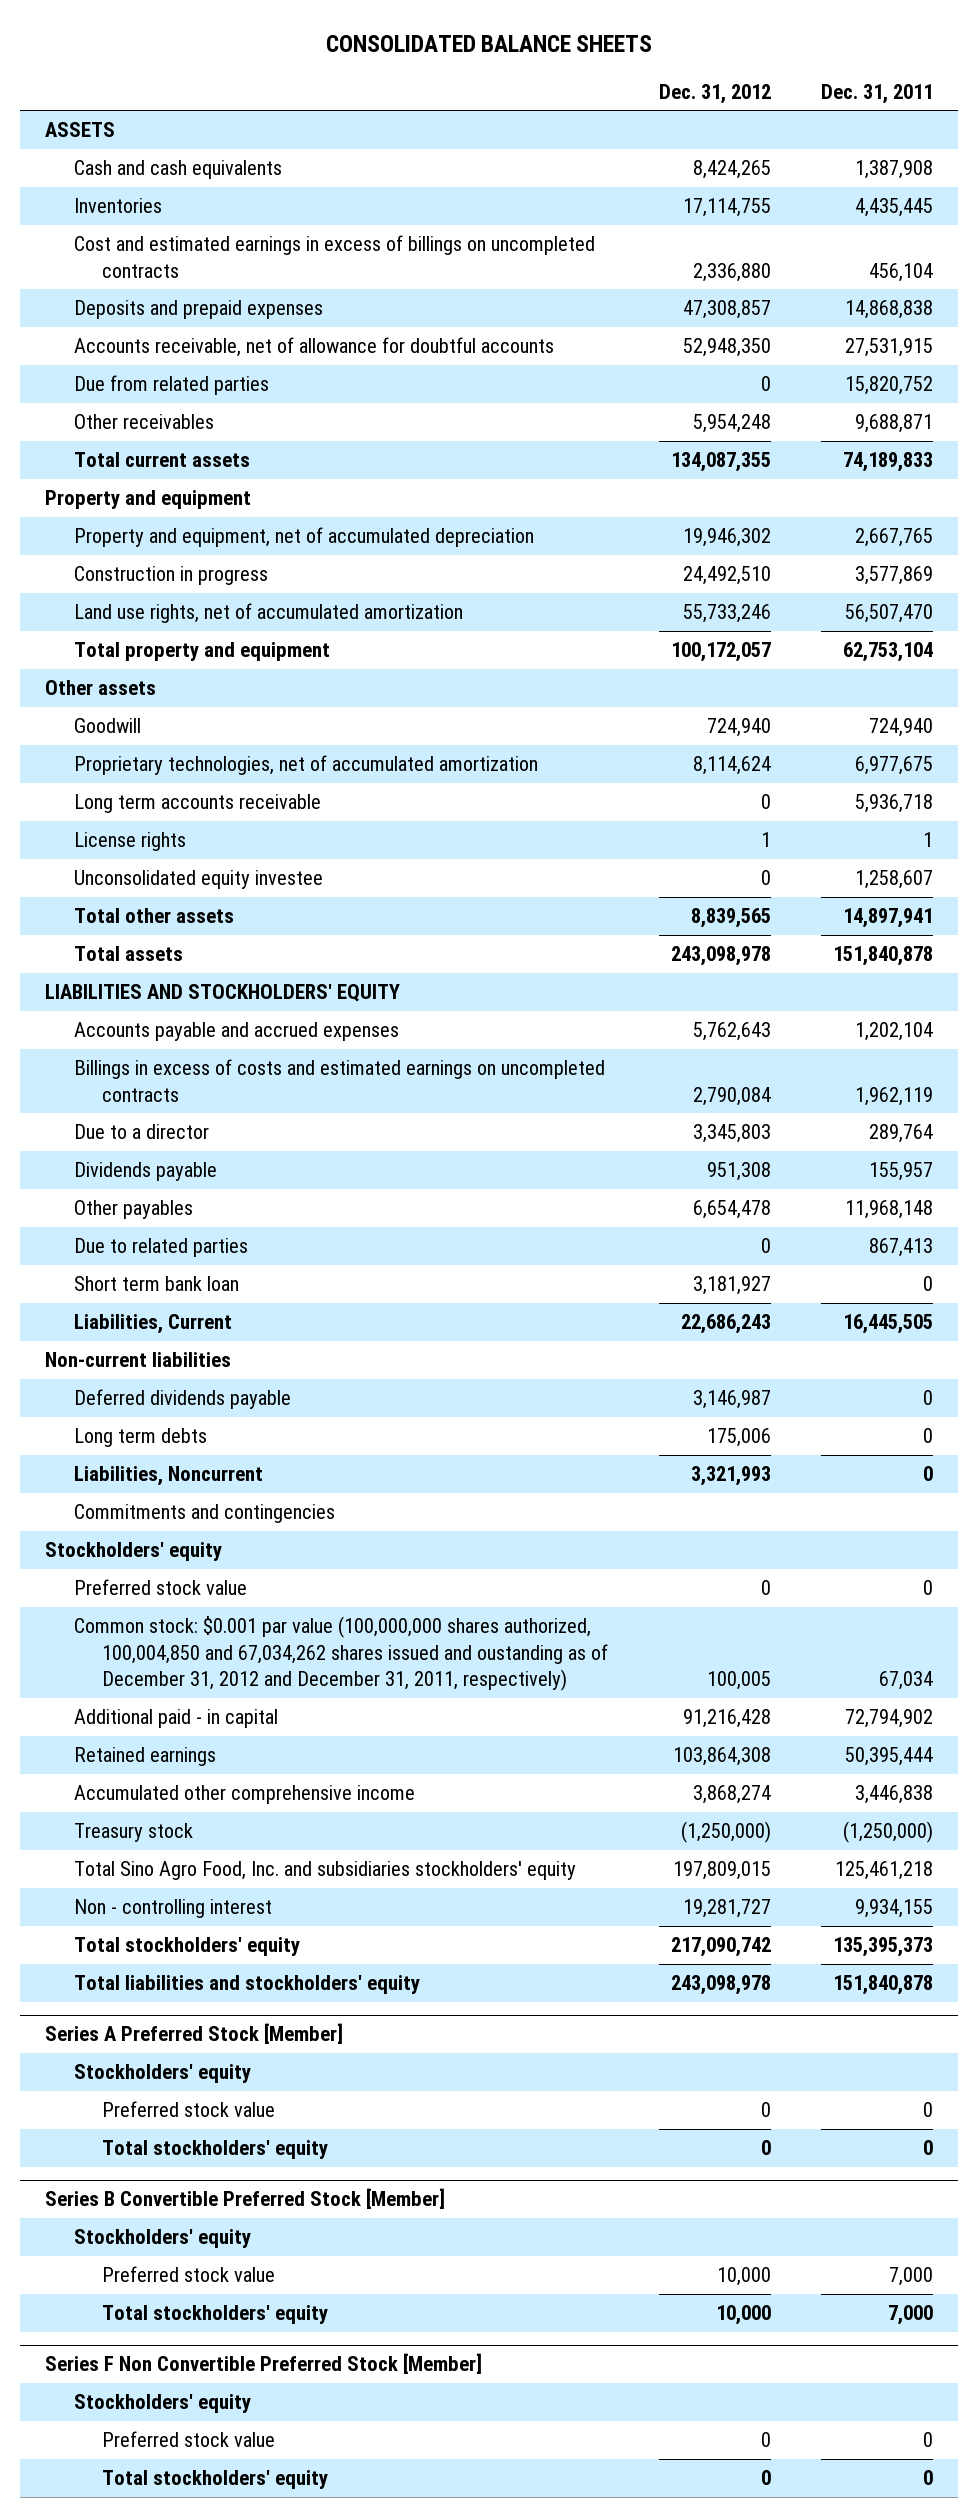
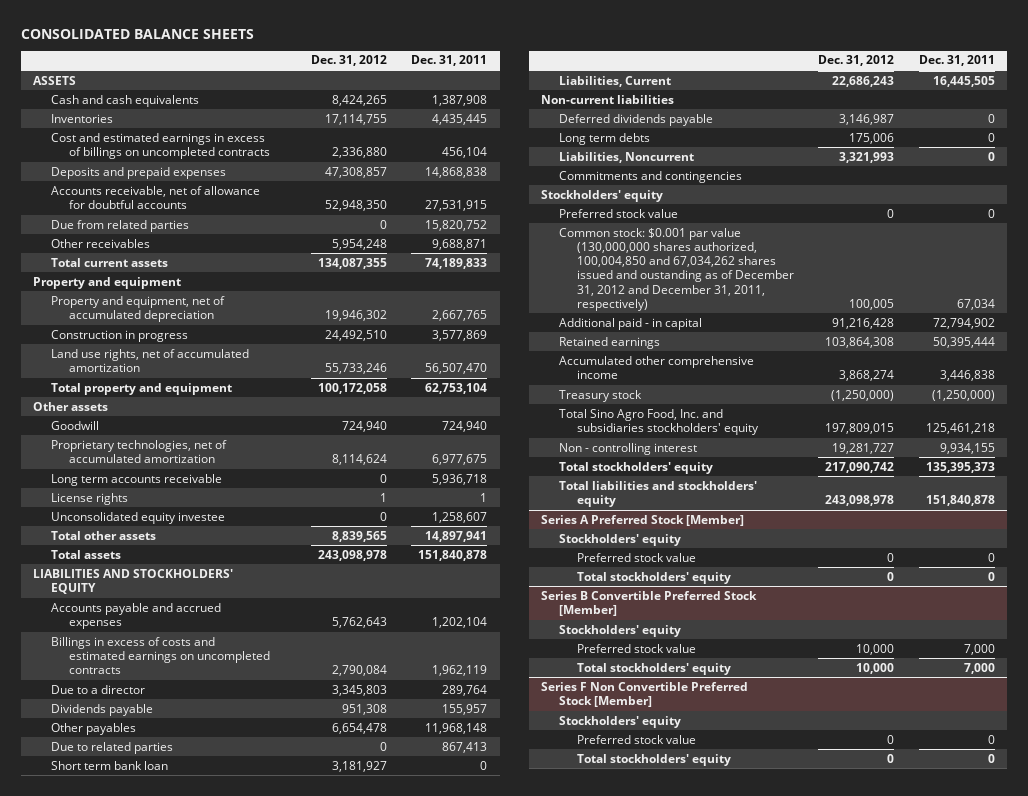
[670,642,771,663] 100,172,057 -> [317,382,387,394] 100,172,058
[73,1616,609,1692] Common stock: $0.001 par value (100,000,000 shares authorized, 100,004,850 and 67,034,262 shares issued and oustanding as of December 31, 2012 and December 31, 2011, respectively) -> [558,227,794,311] Common stock: $0.001 par value (130,000,000 shares authorized, 100,004,850 and 67,034,262 shares issued and oustanding as of December 31, 2012 and December 31, 2011, respectively)

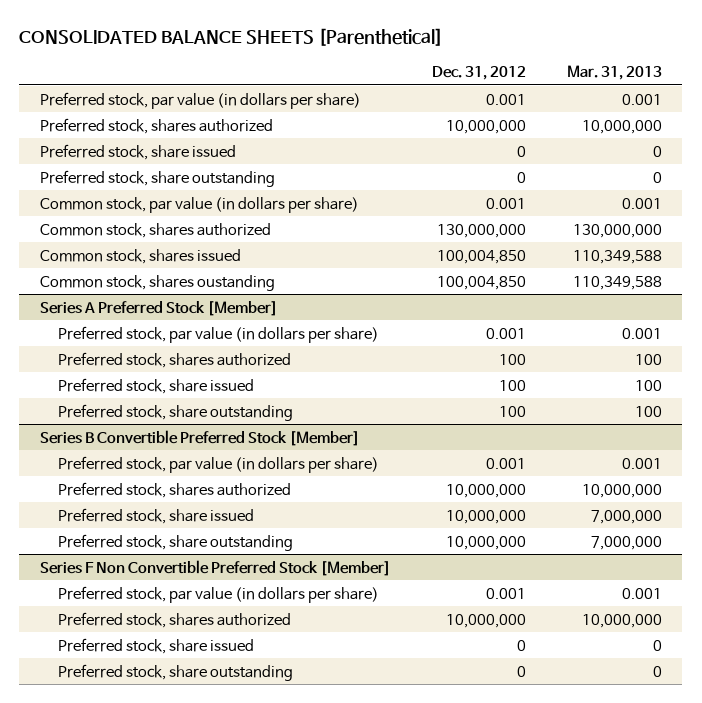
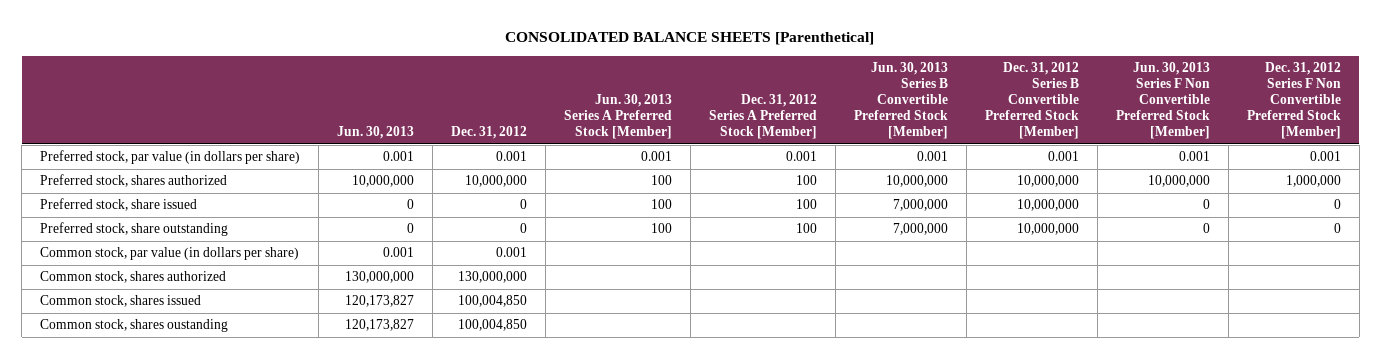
[566,64,662,80] Mar. 31, 2013 -> none
none -> [337,125,415,139] Jun. 30, 2013
none -> [564,93,673,139] Jun. 30, 2013 Series A Preferred Stock [Member]
none -> [708,93,817,139] Dec. 31, 2012 Series A Preferred Stock [Member]
none -> [853,61,948,139] Jun. 30, 2013 Series B Convertible Preferred Stock [Member]
none -> [984,61,1079,139] Dec. 31, 2012 Series B Convertible Preferred Stock [Member]
none -> [1115,61,1210,139] Jun. 30, 2013 Series F Non Convertible Preferred Stock [Member]
none -> [1246,61,1341,139] Dec. 31, 2012 Series F Non Convertible Preferred Stock [Member]
[39,300,278,316] Series A Preferred Stock [Member] -> none
[57,325,379,343] Preferred stock, par value (in dollars per share) -> none
[57,351,291,368] Preferred stock, shares authorized -> none
[57,377,254,394] Preferred stock, share issued -> none
[57,403,293,421] Preferred stock, share outstanding -> none
[39,429,360,446] Series B Convertible Preferred Stock [Member] -> none
[57,455,379,473] Preferred stock, par value (in dollars per share) -> none
[57,481,291,498] Preferred stock, shares authorized -> none
[57,507,254,524] Preferred stock, share issued -> none
[57,533,293,551] Preferred stock, share outstanding -> none
[39,559,391,576] Series F Non Convertible Preferred Stock [Member] -> none
[57,585,379,603] Preferred stock, par value (in dollars per share) -> none
[57,611,291,628] Preferred stock, shares authorized -> none
[57,637,254,654] Preferred stock, share issued -> none
[57,663,293,681] Preferred stock, share outstanding -> none

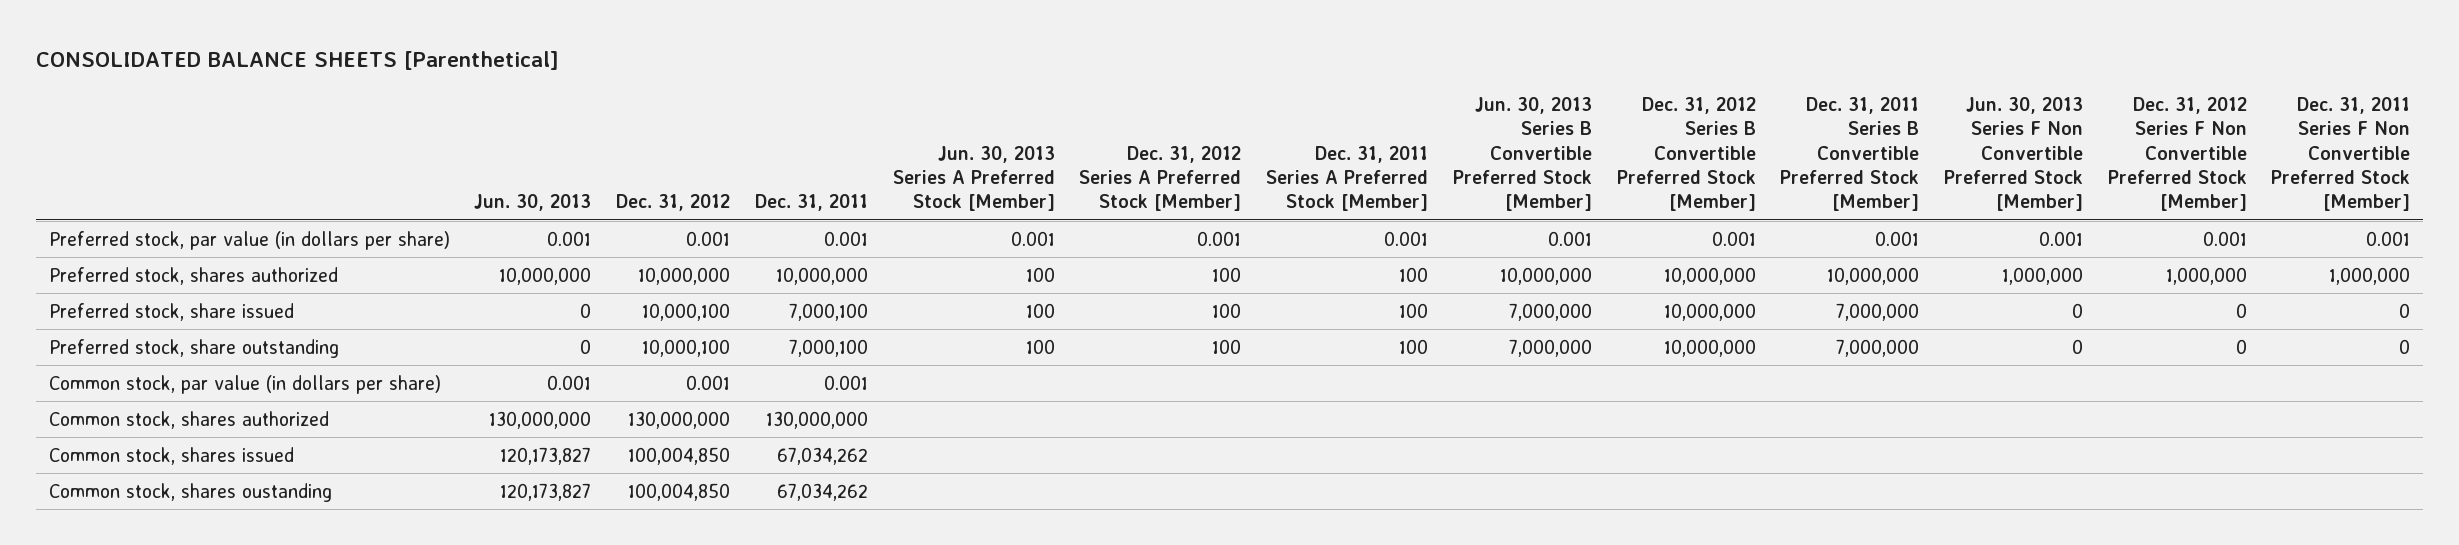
none -> [754,194,868,212] Dec. 31, 2011
none -> [1266,145,1429,212] Dec. 31, 2011 Series A Preferred Stock [Member]
none -> [1780,97,1920,212] Dec. 31, 2011 Series B Convertible Preferred Stock [Member]
none -> [2271,97,2411,212] Dec. 31, 2011 Series F Non Convertible Preferred Stock [Member]
[1147,175,1210,188] 10,000,000 -> [2002,266,2084,285] 1,000,000
[520,199,528,210] 0 -> [642,302,731,321] 10,000,100
[520,223,528,234] 0 -> [642,338,731,357] 10,000,100

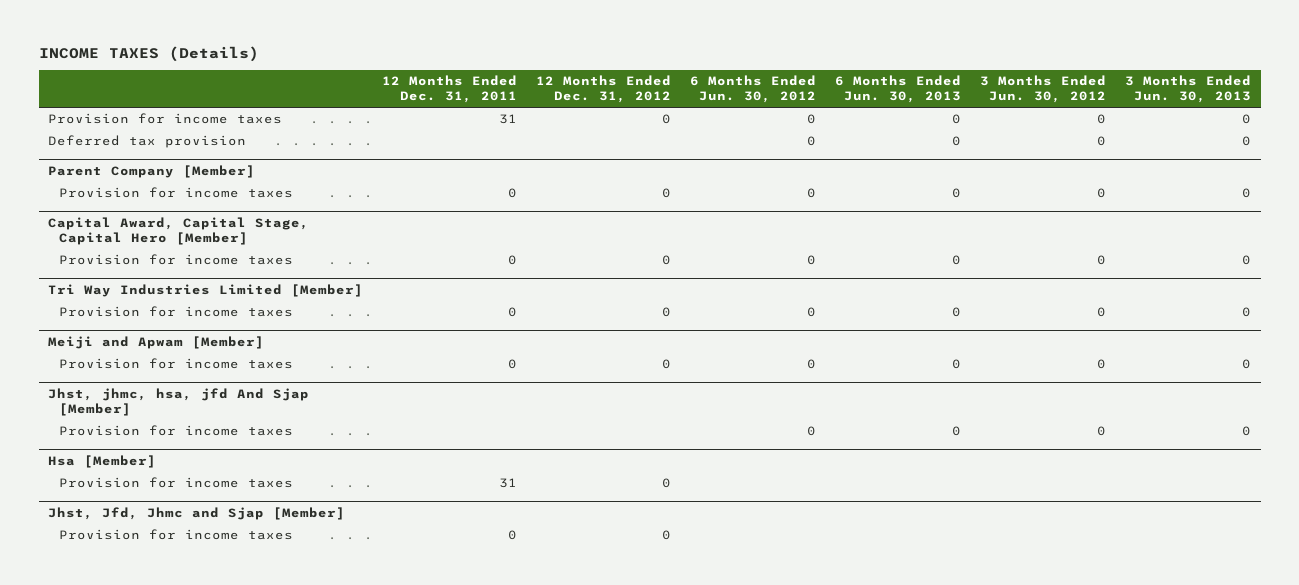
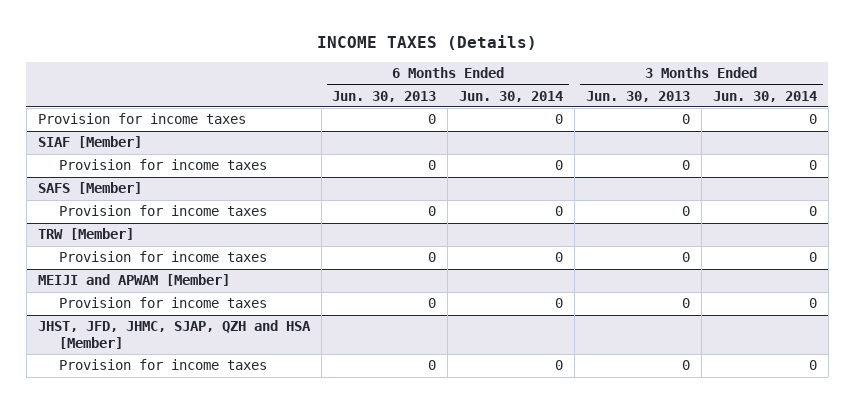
[382,75,518,104] 12 Months Ended Dec. 31, 2011 -> none
[536,75,672,104] 12 Months Ended Dec. 31, 2012 -> none
[690,75,817,104] 6 Months Ended Jun. 30, 2012 -> none
[980,75,1107,104] 3 Months Ended Jun. 30, 2012 -> none
none -> [459,90,564,102] Jun. 30, 2014
none -> [712,90,817,102] Jun. 30, 2014
[48,135,247,149] Deferred tax provision -> none
[48,164,256,178] Parent Company [Member] -> none
none -> [37,136,142,149] SIAF [Member]
[48,216,310,245] Capital Award, Capital Stage, Capital Hero [Member] -> none
none -> [37,182,142,195] SAFS [Member]
[48,283,364,297] Tri Way Industries Limited [Member] -> none
none -> [37,228,134,241] TRW [Member]
[48,335,265,349] Meiji and Apwam [Member] -> [37,274,230,287] MEIJI and APWAM [Member]
[48,387,310,416] Jhst, jhmc, hsa, jfd And Sjap [Member] -> [37,320,311,349] JHST, JFD, JHMC, SJAP, QZH and HSA [Member]
[48,454,157,468] Hsa [Member] -> none
[59,477,294,489] Provision for income taxes -> none
[48,506,346,520] Jhst, Jfd, Jhmc and Sjap [Member] -> none
[59,529,294,541] Provision for income taxes -> none

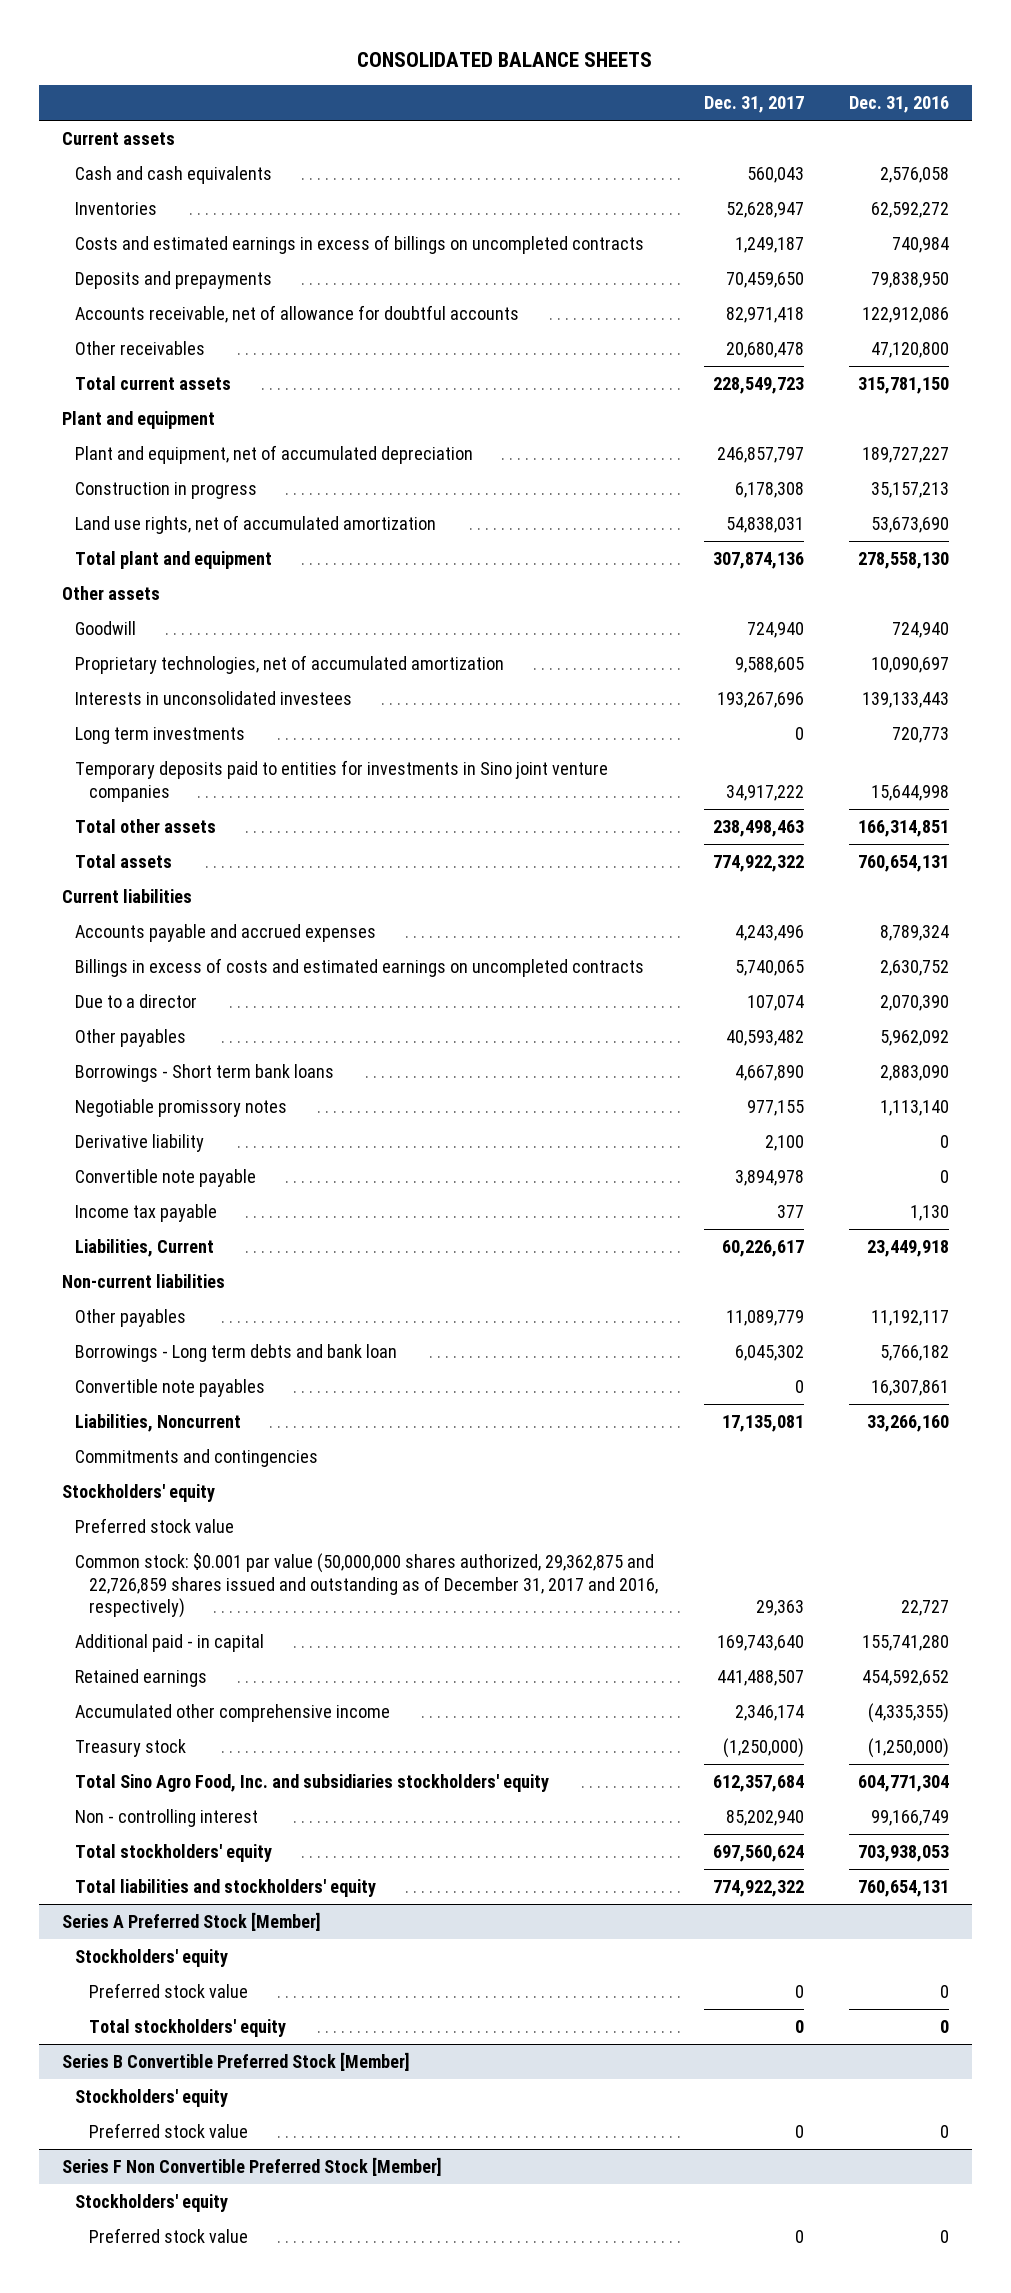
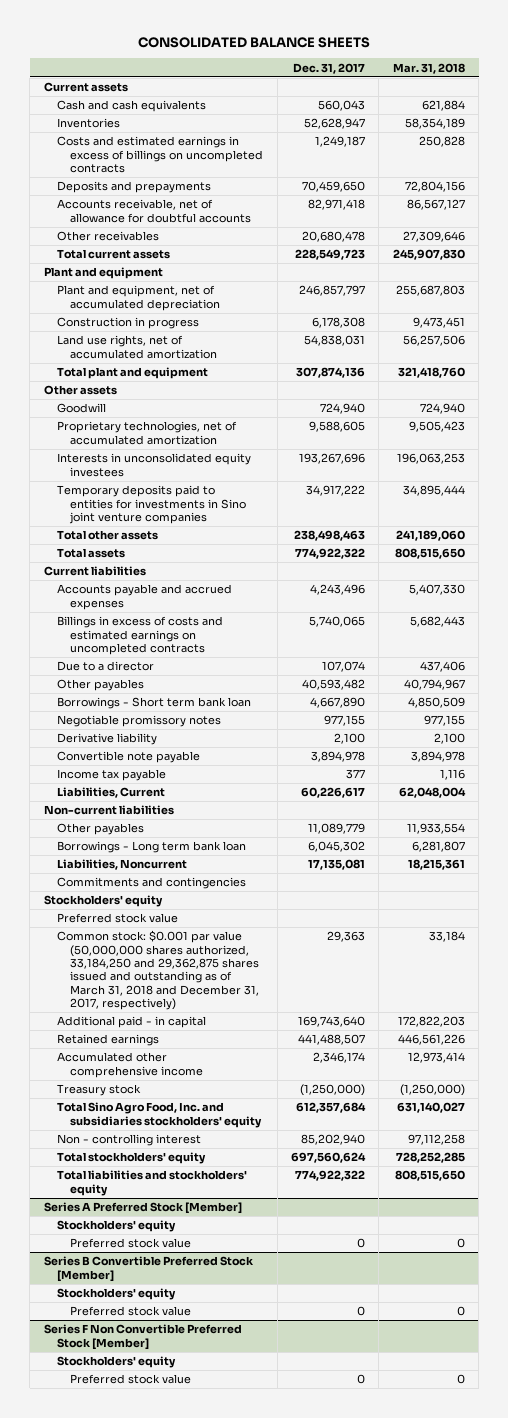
[849,96,950,114] Dec. 31, 2016 -> none
none -> [392,62,465,74] Mar. 31, 2018
[75,726,246,744] Long term investments -> none
[75,690,353,705] Interests in unconsolidated investees -> [57,453,252,477] Interests in unconsolidated equity investees
[75,1063,335,1082] Borrowings - Short term bank loans -> [57,697,252,710] Borrowings - Short term bank loan
[75,1378,266,1397] Convertible note payables -> none
[75,1343,398,1362] Borrowings - Long term debts and bank loan -> [57,841,247,854] Borrowings - Long term bank loan
[75,1552,659,1619] Common stock: $0.001 par value (50,000,000 shares authorized, 29,362,875 and 22,726,859 shares issued and outstanding as of December 31, 2017 and 2016, respectively) -> [57,930,260,1010] Common stock: $0.001 par value (50,000,000 shares authorized, 33,184,250 and 29,362,875 shares issued and outstanding as of March 31, 2018 and December 31, 2017, respectively)
[89,2018,287,2037] Total stockholders' equity -> none

